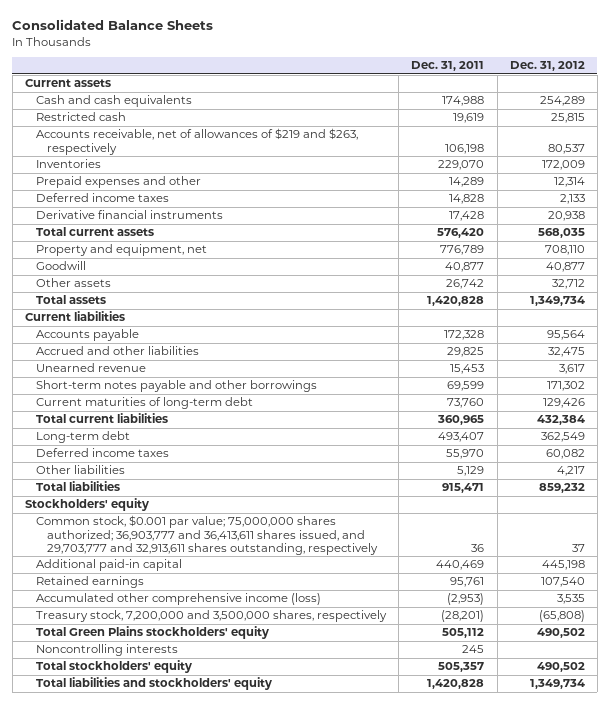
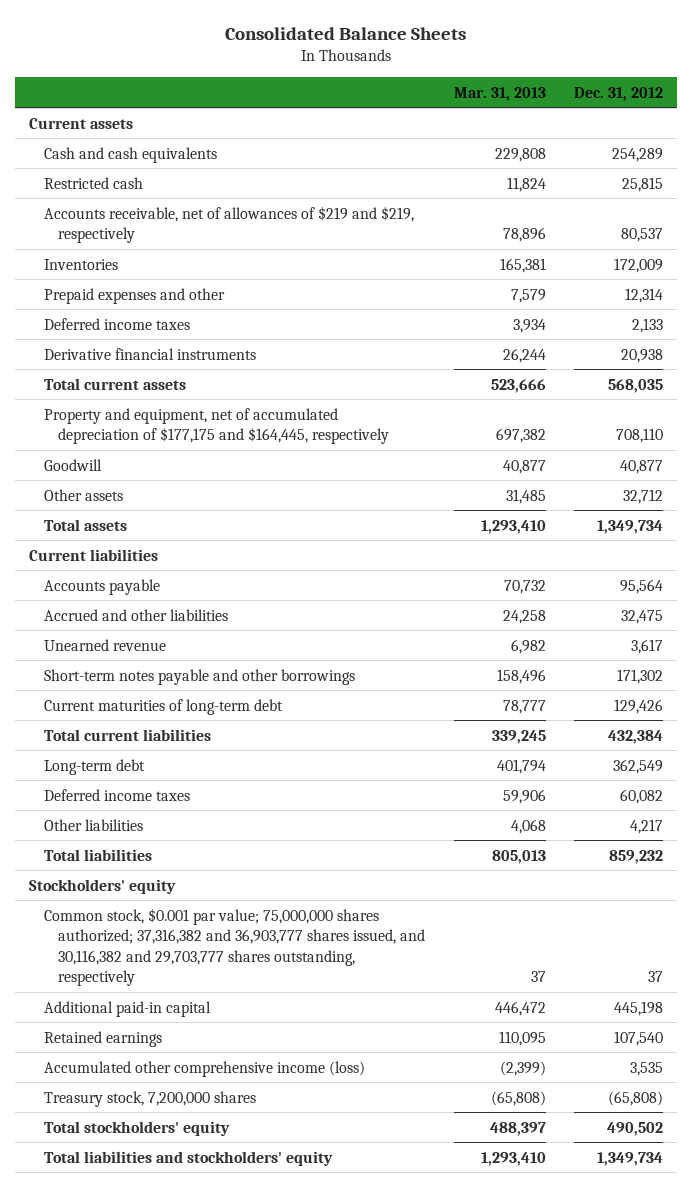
[411,61,485,72] Dec. 31, 2011 -> none
none -> [453,86,546,101] Mar. 31, 2013
[35,128,358,155] Accounts receivable, net of allowances of $219 and $263, respectively -> [43,205,414,244] Accounts receivable, net of allowances of $219 and $219, respectively
[35,244,207,257] Property and equipment, net -> [43,407,390,445] Property and equipment, net of accumulated depreciation of $177,175 and $164,445, respectively
[35,515,378,556] Common stock, $0.001 par value; 75,000,000 shares authorized; 36,903,777 and 36,413,611 shares issued, and 29,703,777 and 32,913,611 shares outstanding, respectively -> [43,907,426,987] Common stock, $0.001 par value; 75,000,000 shares authorized; 37,316,382 and 36,903,777 shares issued, and 30,116,382 and 29,703,777 shares outstanding, respectively
[35,626,269,640] Total Green Plains stockholders' equity -> none
[35,644,178,657] Noncontrolling interests -> none
[35,610,387,623] Treasury stock, 7,200,000 and 3,500,000 shares, respectively -> [43,1090,256,1107] Treasury stock, 7,200,000 shares

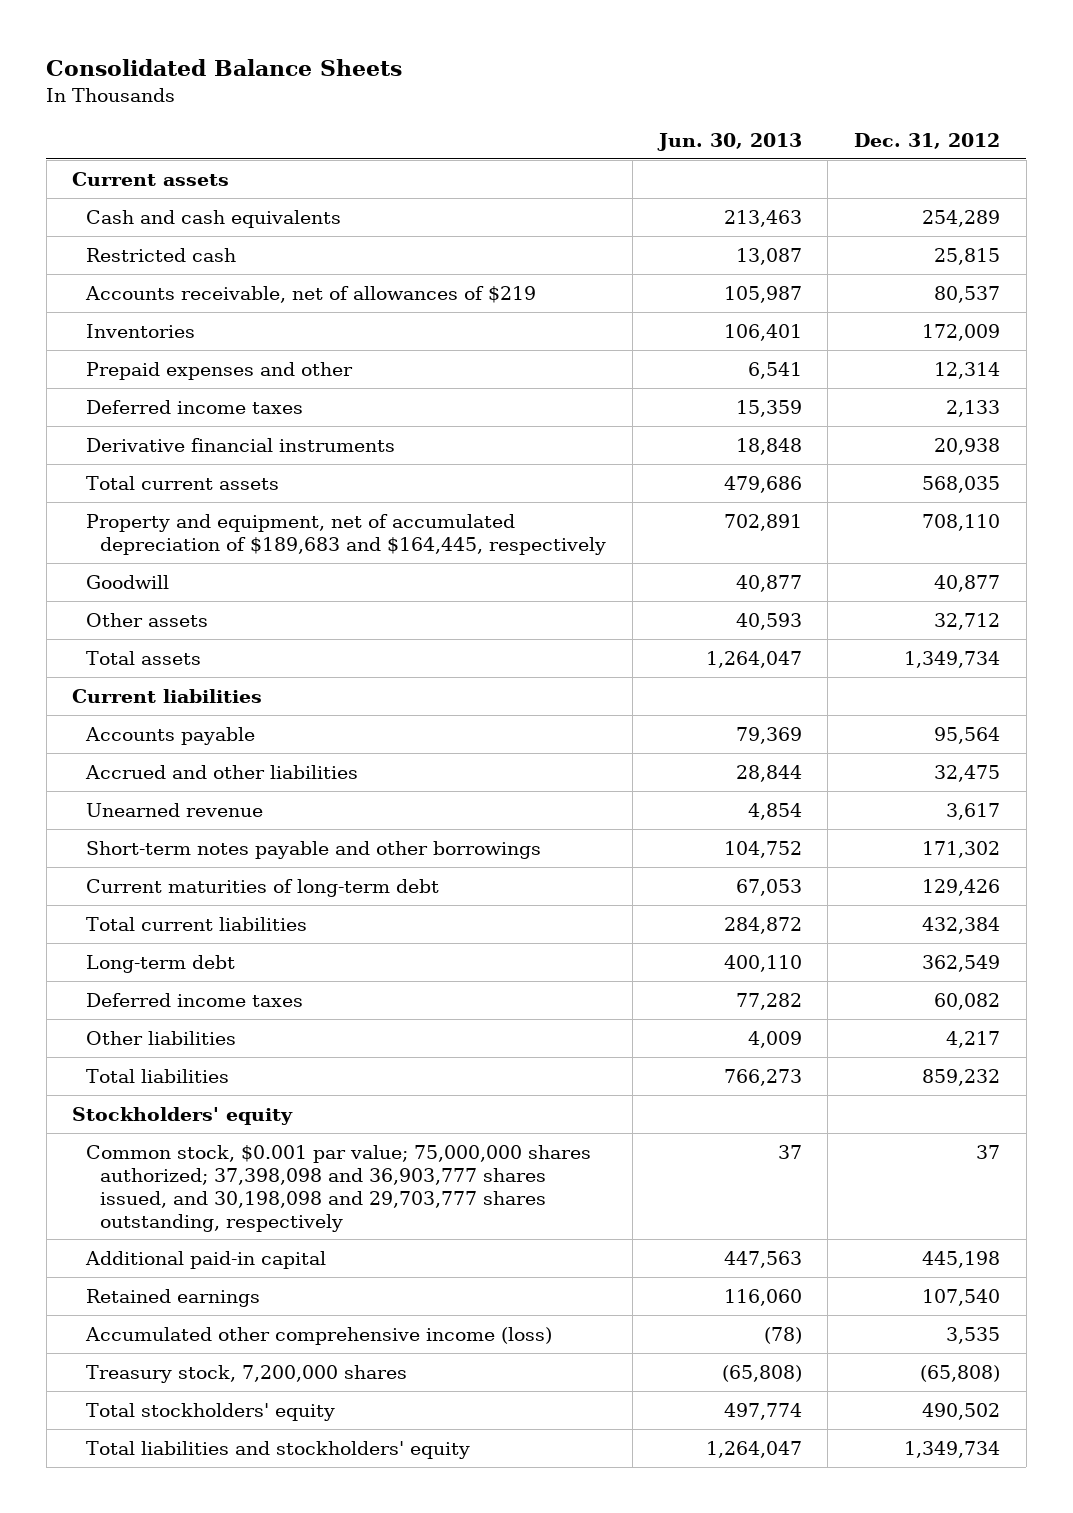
[453,86,546,101] Mar. 31, 2013 -> none
none -> [656,133,802,152] Jun. 30, 2013
[43,205,414,244] Accounts receivable, net of allowances of $219 and $219, respectively -> [85,285,537,303] Accounts receivable, net of allowances of $219
[43,407,390,445] Property and equipment, net of accumulated depreciation of $177,175 and $164,445, respectively -> [86,513,607,555] Property and equipment, net of accumulated depreciation of $189,683 and $164,445, respectively
[43,907,426,987] Common stock, $0.001 par value; 75,000,000 shares authorized; 37,316,382 and 36,903,777 shares issued, and 30,116,382 and 29,703,777 shares outstanding, respectively -> [86,1144,592,1232] Common stock, $0.001 par value; 75,000,000 shares authorized; 37,398,098 and 36,903,777 shares issued, and 30,198,098 and 29,703,777 shares outstanding, respectively

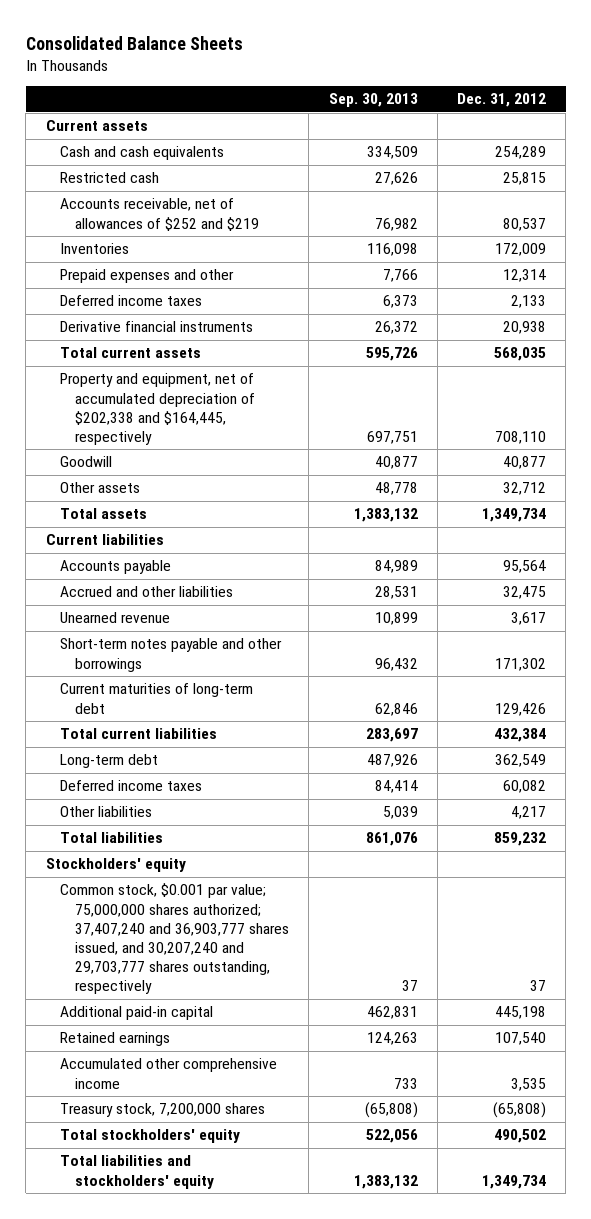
[656,133,802,152] Jun. 30, 2013 -> none
none -> [328,93,418,108] Sep. 30, 2013
[85,285,537,303] Accounts receivable, net of allowances of $219 -> [60,198,260,231] Accounts receivable, net of allowances of $252 and $219
[86,513,607,555] Property and equipment, net of accumulated depreciation of $189,683 and $164,445, respectively -> [60,373,256,445] Property and equipment, net of accumulated depreciation of $202,338 and $164,445, respectively
[86,1144,592,1232] Common stock, $0.001 par value; 75,000,000 shares authorized; 37,398,098 and 36,903,777 shares issued, and 30,198,098 and 29,703,777 shares outstanding, respectively -> [60,883,290,995] Common stock, $0.001 par value; 75,000,000 shares authorized; 37,407,240 and 36,903,777 shares issued, and 30,207,240 and 29,703,777 shares outstanding, respectively
[85,1326,553,1345] Accumulated other comprehensive income (loss) -> [60,1058,278,1089] Accumulated other comprehensive income

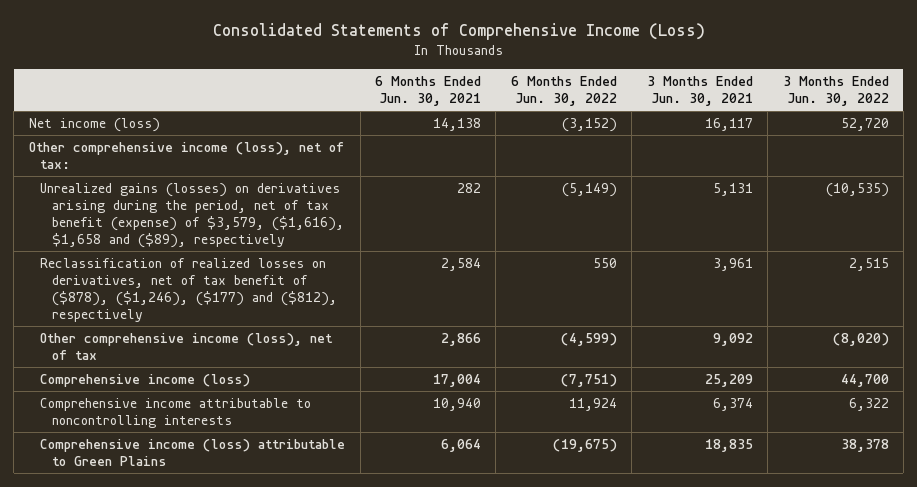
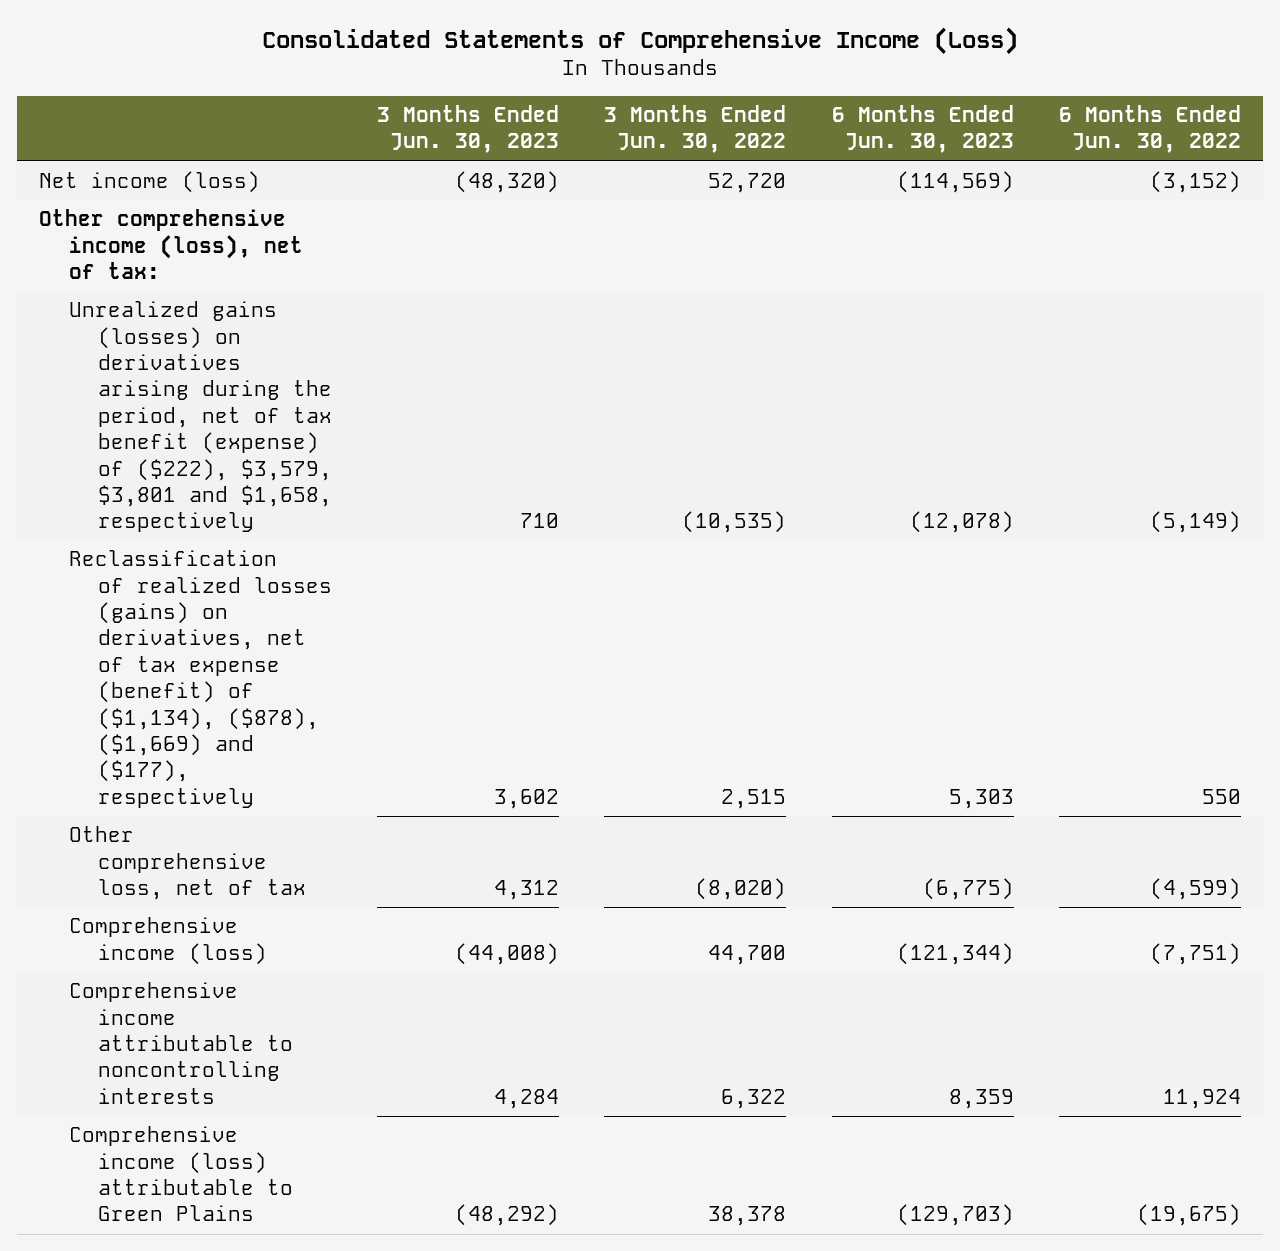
[375,76,482,107] 6 Months Ended Jun. 30, 2021 -> none
[646,76,753,107] 3 Months Ended Jun. 30, 2021 -> none
none -> [377,105,560,154] 3 Months Ended Jun. 30, 2023
none -> [831,105,1014,154] 6 Months Ended Jun. 30, 2023
[40,182,344,249] Unrealized gains (losses) on derivatives arising during the period, net of tax benefit (expense) of $3,579, ($1,616), $1,658 and ($89), respectively -> [68,301,333,533] Unrealized gains (losses) on derivatives arising during the period, net of tax benefit (expense) of ($222), $3,579, $3,801 and $1,658, respectively
[40,257,337,323] Reclassification of realized losses on derivatives, net of tax benefit of ($878), ($1,246), ($177) and ($812), respectively -> [68,550,333,808] Reclassification of realized losses (gains) on derivatives, net of tax expense (benefit) of ($1,134), ($878), ($1,669) and ($177), respectively
[40,332,334,360] Other comprehensive income (loss), net of tax -> [68,826,307,901] Other comprehensive loss, net of tax

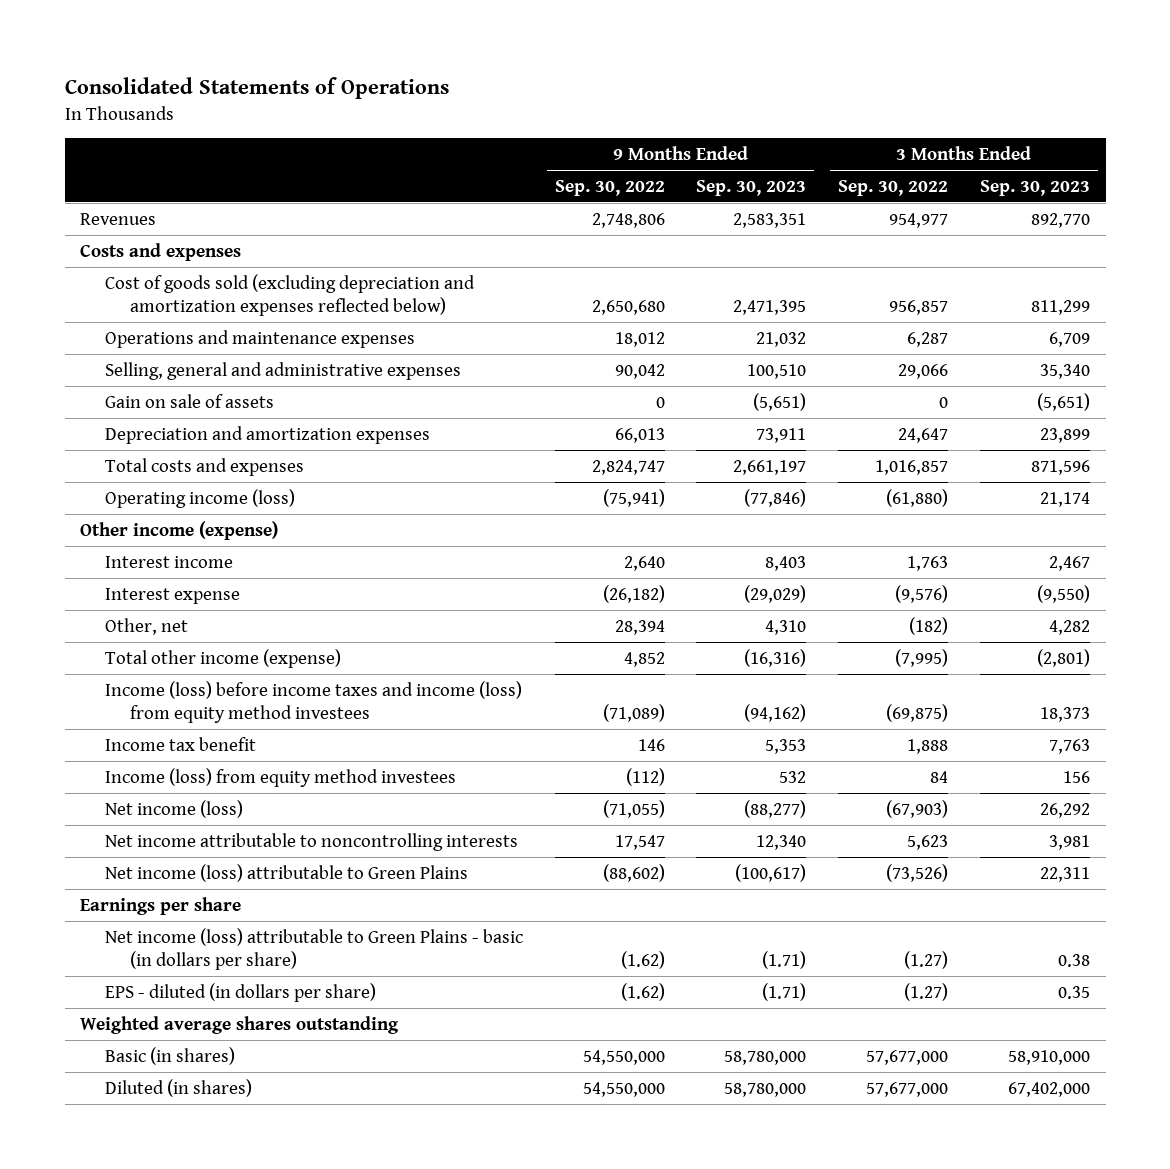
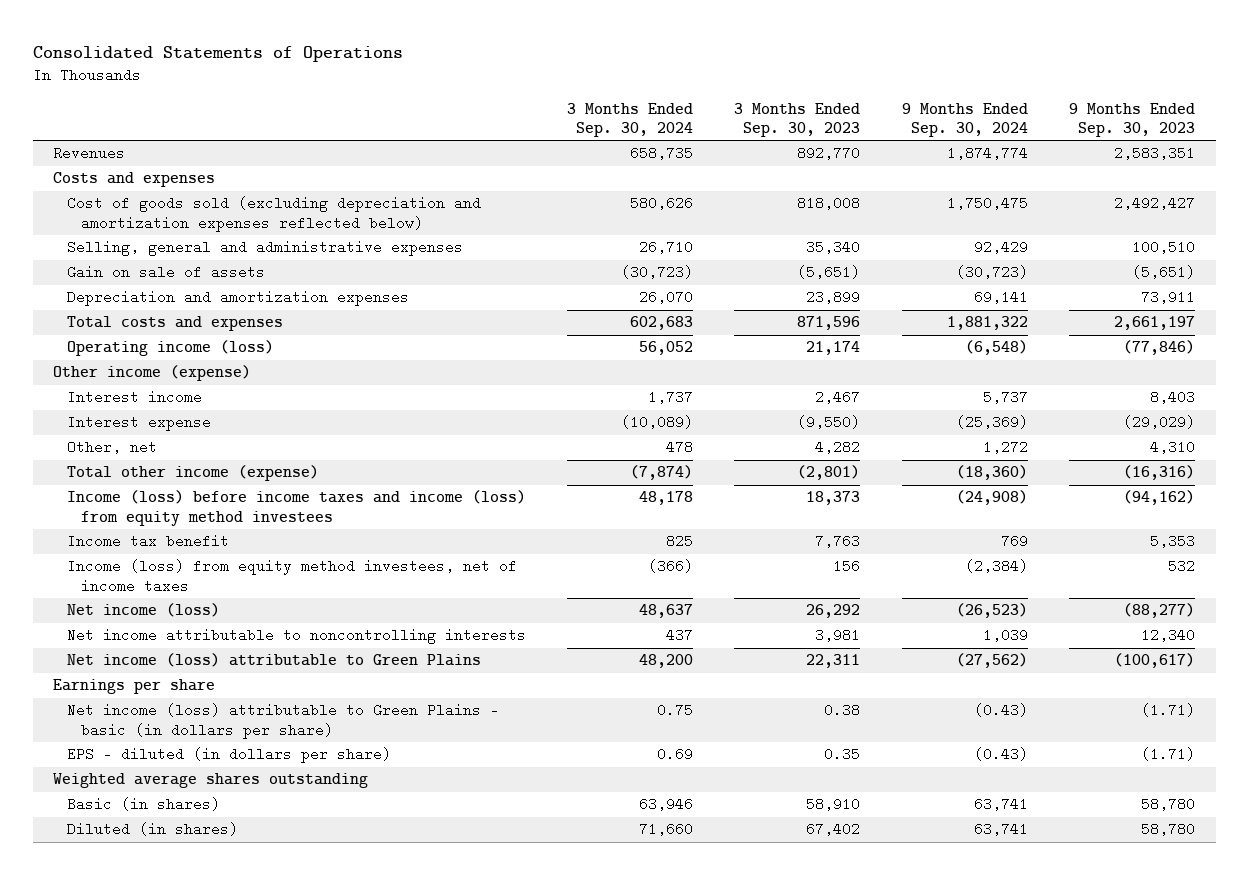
[554,179,665,196] Sep. 30, 2022 -> none
[838,179,949,196] Sep. 30, 2022 -> none
none -> [567,102,694,137] 3 Months Ended Sep. 30, 2024
none -> [901,102,1028,137] 9 Months Ended Sep. 30, 2024
[105,329,416,348] Operations and maintenance expenses -> none
[733,299,807,315] 2,471,395 -> [1114,196,1196,211] 2,492,427
[1030,299,1090,315] 811,299 -> [797,196,861,211] 818,008
[105,767,457,787] Income (loss) from equity method investees -> [66,559,517,593] Income (loss) from equity method investees, net of income taxes
[724,1050,807,1065] 58,780,000 -> [1141,797,1196,812] 58,780
[1007,1049,1090,1065] 58,910,000 -> [806,797,861,812] 58,910
[724,1082,807,1097] 58,780,000 -> [1141,822,1196,837] 58,780
[1007,1081,1090,1097] 67,402,000 -> [806,822,861,837] 67,402

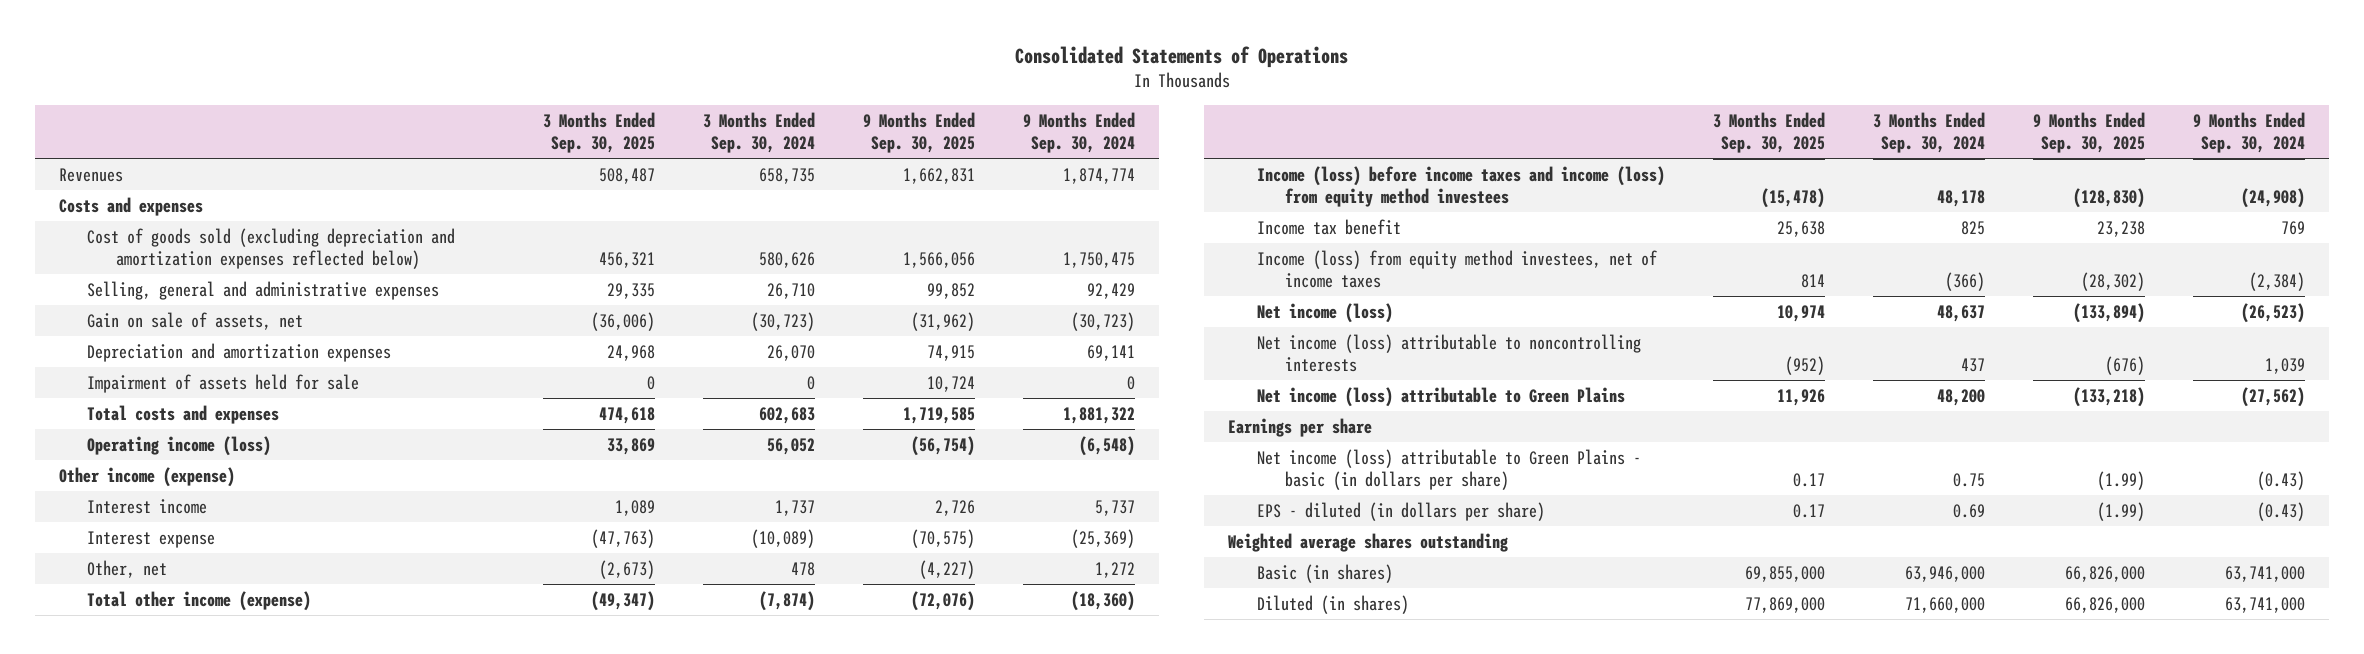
[734,102,861,137] 3 Months Ended Sep. 30, 2023 -> none
[1069,102,1196,137] 9 Months Ended Sep. 30, 2023 -> none
none -> [543,111,656,154] 3 Months Ended Sep. 30, 2025
none -> [863,111,976,154] 9 Months Ended Sep. 30, 2025
[66,265,265,280] Gain on sale of assets -> [87,311,304,330] Gain on sale of assets, net
none -> [87,373,360,393] Impairment of assets held for sale
[66,628,526,645] Net income attributable to noncontrolling interests -> [1256,333,1641,373] Net income (loss) attributable to noncontrolling interests
[639,797,694,812] 63,946 -> [1904,565,1985,582] 63,946,000
[973,797,1028,812] 63,741 -> [2225,565,2306,582] 63,741,000
[639,822,694,837] 71,660 -> [1904,596,1985,613] 71,660,000
[973,822,1028,837] 63,741 -> [2225,596,2306,613] 63,741,000

